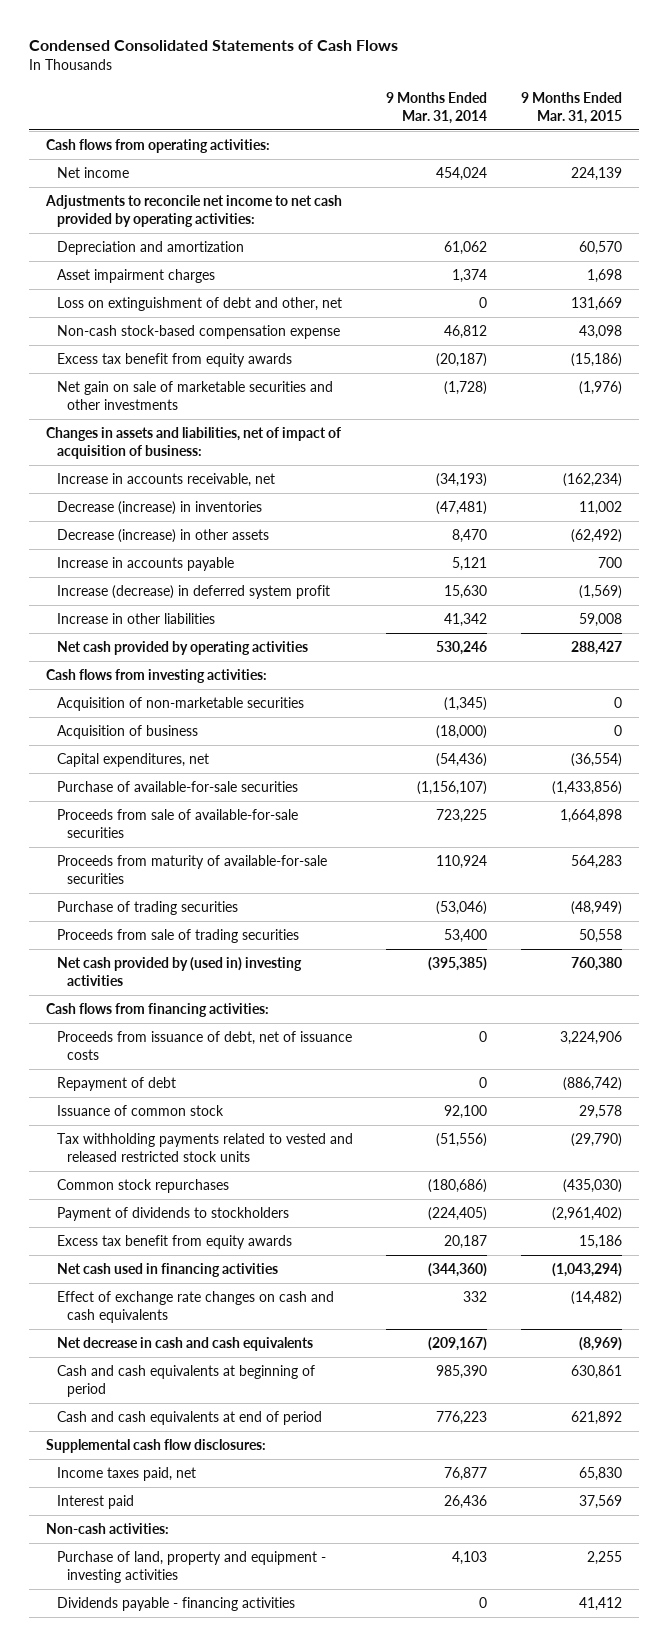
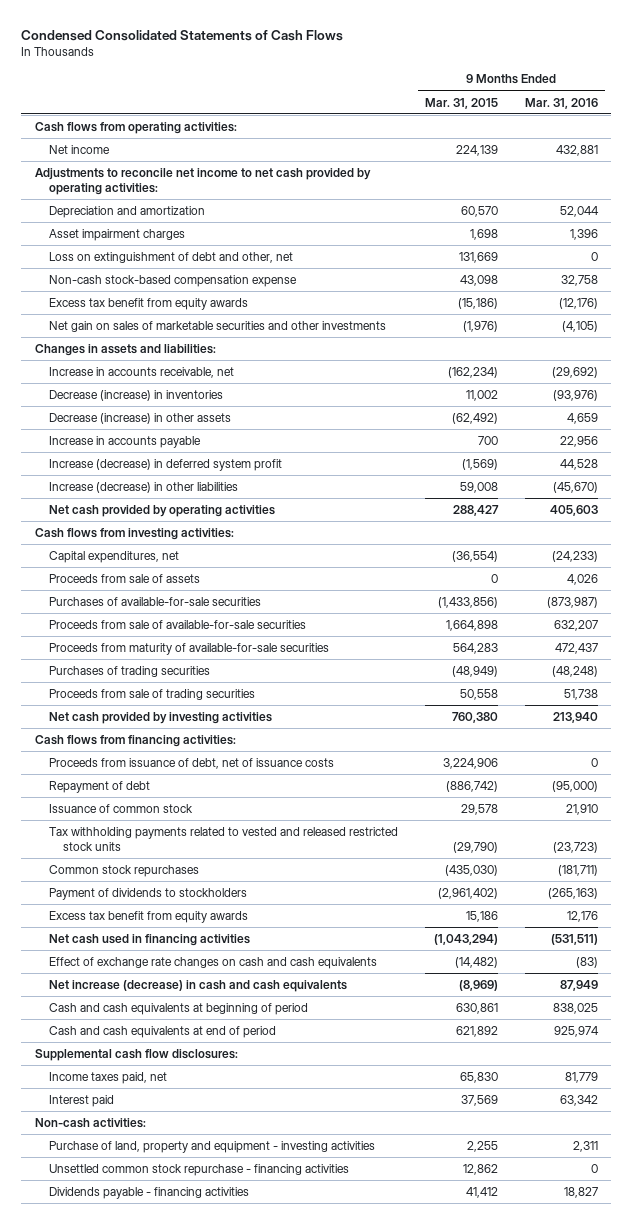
[386,91,488,124] 9 Months Ended Mar. 31, 2014 -> none
none -> [524,97,598,109] Mar. 31, 2016
[56,381,333,411] Net gain on sale of marketable securities and other investments -> [48,320,386,332] Net gain on sales of marketable securities and other investments
[46,427,342,460] Changes in assets and liabilities, net of impact of acquisition of business: -> [34,343,216,356] Changes in assets and liabilities:
[56,613,215,625] Increase in other liabilities -> [48,481,238,493] Increase (decrease) in other liabilities
[56,697,304,712] Acquisition of non-marketable securities -> none
[56,725,198,740] Acquisition of business -> none
none -> [48,573,200,583] Proceeds from sale of assets
[56,781,298,793] Purchase of available-for-sale securities -> [48,596,261,606] Purchases of available-for-sale securities
[56,901,238,916] Purchase of trading securities -> [48,665,210,677] Purchases of trading securities
[56,957,302,987] Net cash provided by (used in) investing activities -> [48,711,272,724] Net cash provided by investing activities
[56,1337,313,1352] Net decrease in cash and cash equivalents -> [48,979,347,992] Net increase (decrease) in cash and cash equivalents
none -> [48,1163,349,1176] Unsettled common stock repurchase - financing activities

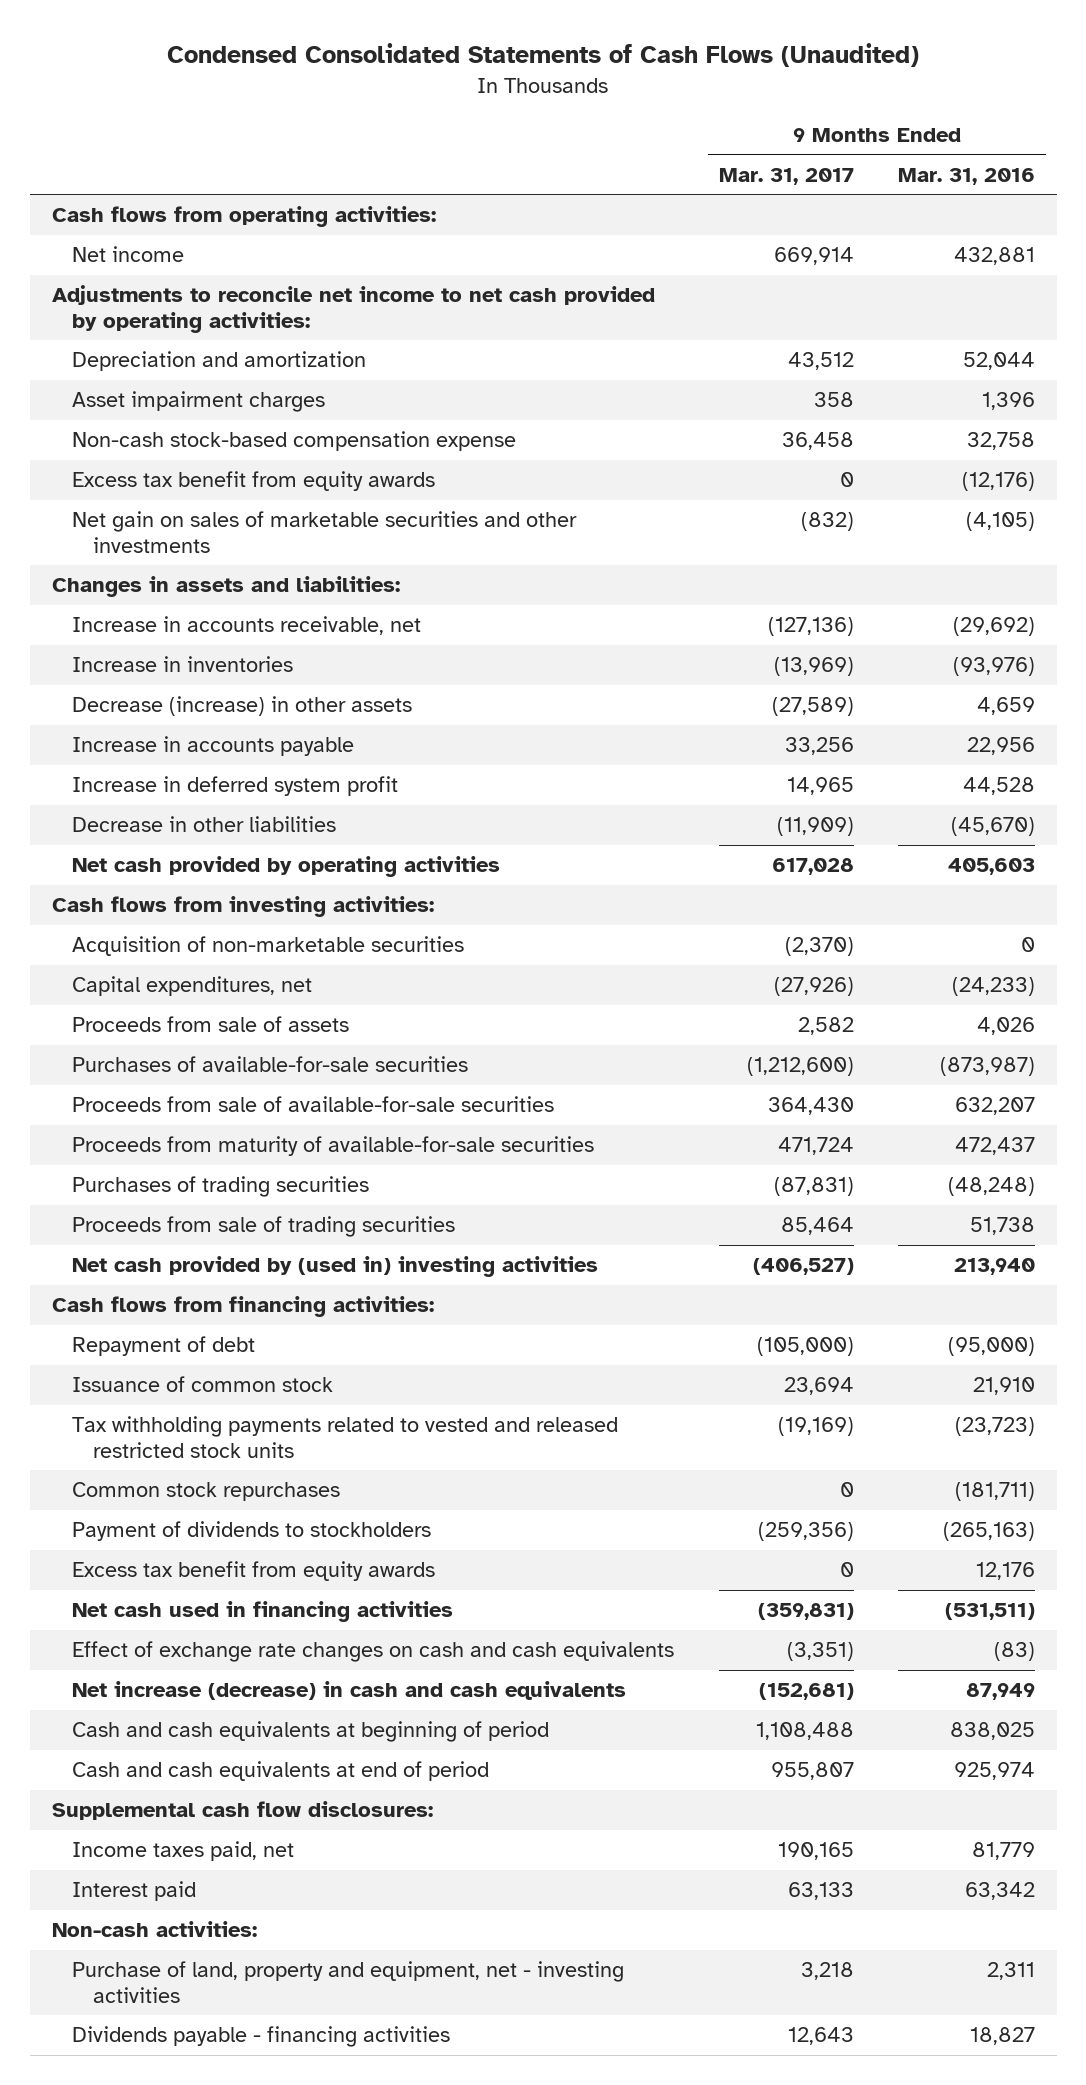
[21,29,344,41] Condensed Consolidated Statements of Cash Flows -> [167,43,920,68] Condensed Consolidated Statements of Cash Flows (Unaudited)
[424,97,498,109] Mar. 31, 2015 -> none
none -> [718,167,854,185] Mar. 31, 2017
[48,251,293,263] Loss on extinguishment of debt and other, net -> none
[48,389,223,401] Decrease (increase) in inventories -> [72,656,294,673] Increase in inventories
[48,458,282,471] Increase (decrease) in deferred system profit -> [72,776,399,797] Increase in deferred system profit
[48,481,238,493] Increase (decrease) in other liabilities -> [72,816,337,833] Decrease in other liabilities
none -> [72,936,465,957] Acquisition of non-marketable securities
[48,711,272,724] Net cash provided by investing activities -> [72,1256,599,1278] Net cash provided by (used in) investing activities
[48,757,334,769] Proceeds from issuance of debt, net of issuance costs -> none
[48,1163,349,1176] Unsettled common stock repurchase - financing activities -> none
[48,1140,375,1153] Purchase of land, property and equipment - investing activities -> [72,1961,625,2003] Purchase of land, property and equipment, net - investing activities

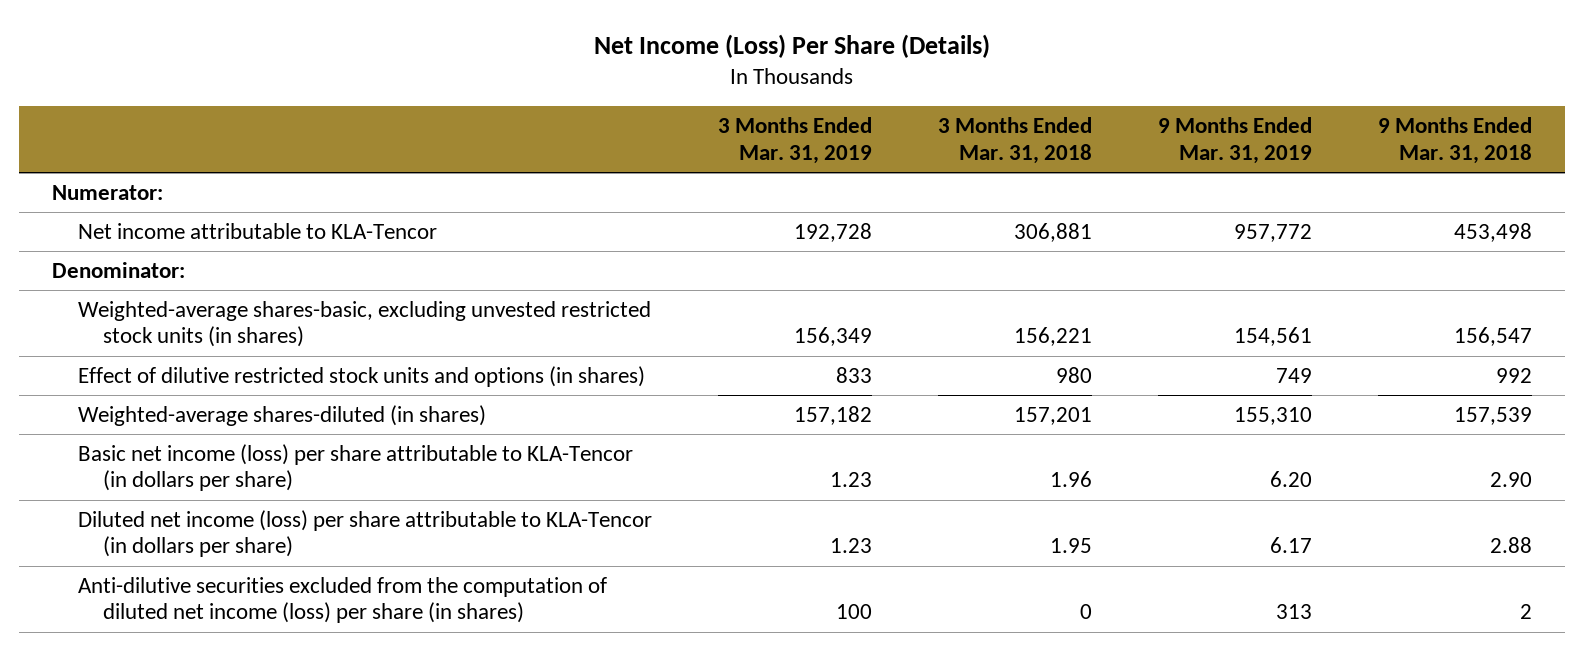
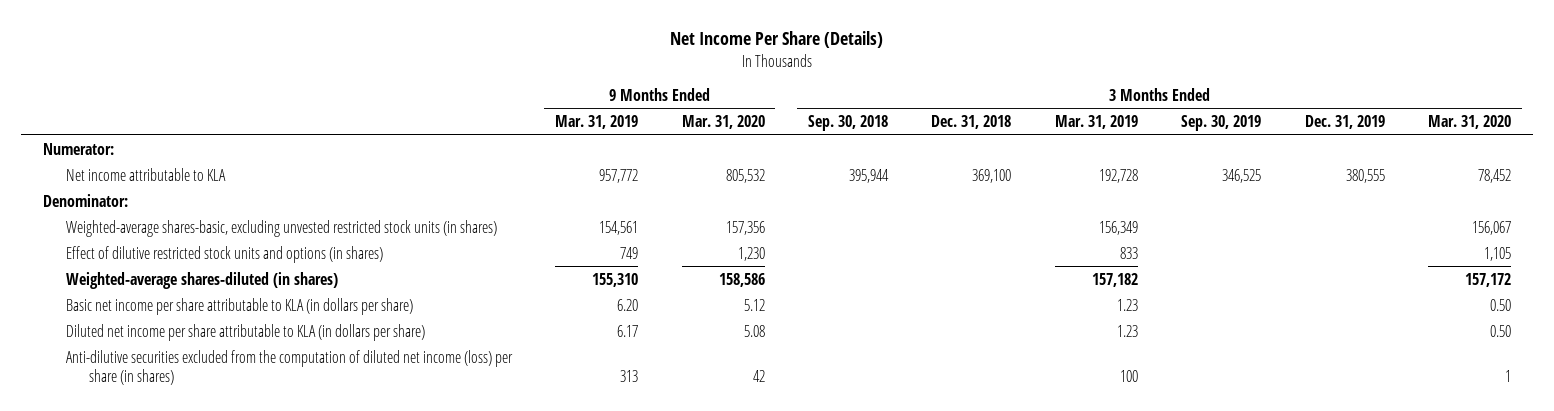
[593,33,990,58] Net Income (Loss) Per Share (Details) -> [669,31,883,49] Net Income Per Share (Details)
[937,117,1092,164] 3 Months Ended Mar. 31, 2018 -> none
[1377,117,1532,164] 9 Months Ended Mar. 31, 2018 -> none
none -> [681,115,765,130] Mar. 31, 2020
none -> [807,115,888,132] Sep. 30, 2018
none -> [931,115,1012,130] Dec. 31, 2018
none -> [1181,115,1262,132] Sep. 30, 2019
none -> [1304,115,1385,130] Dec. 31, 2019
none -> [1428,115,1512,130] Mar. 31, 2020
[77,222,437,239] Net income attributable to KLA-Tencor -> [65,167,226,181] Net income attributable to KLA
[77,443,633,492] Basic net income (loss) per share attributable to KLA-Tencor (in dollars per share) -> [65,297,413,315] Basic net income per share attributable to KLA (in dollars per share)
[77,509,652,558] Diluted net income (loss) per share attributable to KLA-Tencor (in dollars per share) -> [65,323,425,341] Diluted net income per share attributable to KLA (in dollars per share)

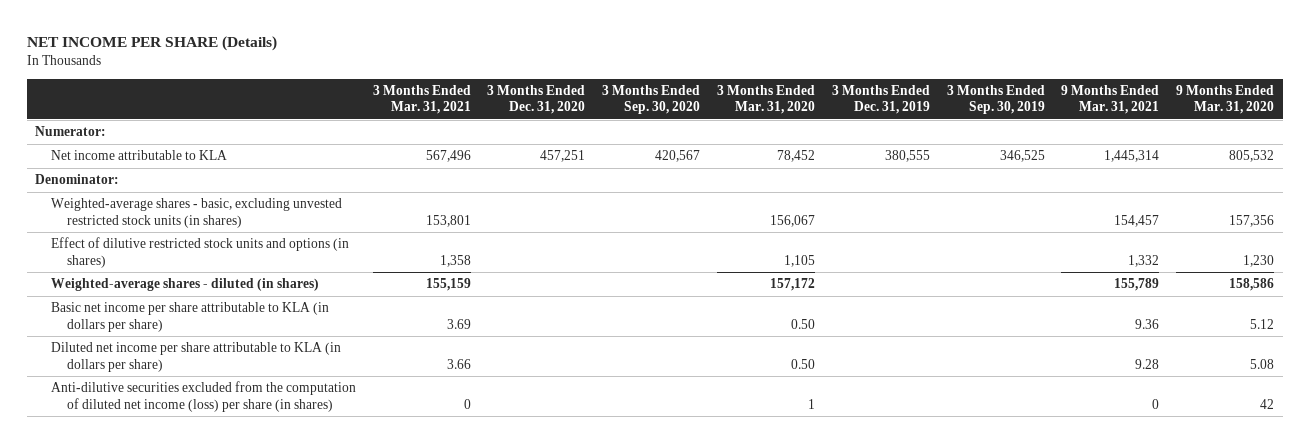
[669,31,883,49] Net Income Per Share (Details) -> [26,36,277,52] NET INCOME PER SHARE (Details)
[555,115,639,130] Mar. 31, 2019 -> none
[807,115,888,132] Sep. 30, 2018 -> none
[931,115,1012,130] Dec. 31, 2018 -> none
[1054,115,1138,130] Mar. 31, 2019 -> none
none -> [372,84,471,115] 3 Months Ended Mar. 31, 2021
none -> [487,84,586,115] 3 Months Ended Dec. 31, 2020
none -> [602,84,701,115] 3 Months Ended Sep. 30, 2020
none -> [1061,84,1160,115] 9 Months Ended Mar. 31, 2021
[65,219,497,237] Weighted-average shares-basic, excluding unvested restricted stock units (in shares) -> [50,198,342,228] Weighted-average shares - basic, excluding unvested restricted stock units (in shares)
[65,271,338,289] Weighted-average shares-diluted (in shares) -> [50,278,319,292] Weighted-average shares - diluted (in shares)

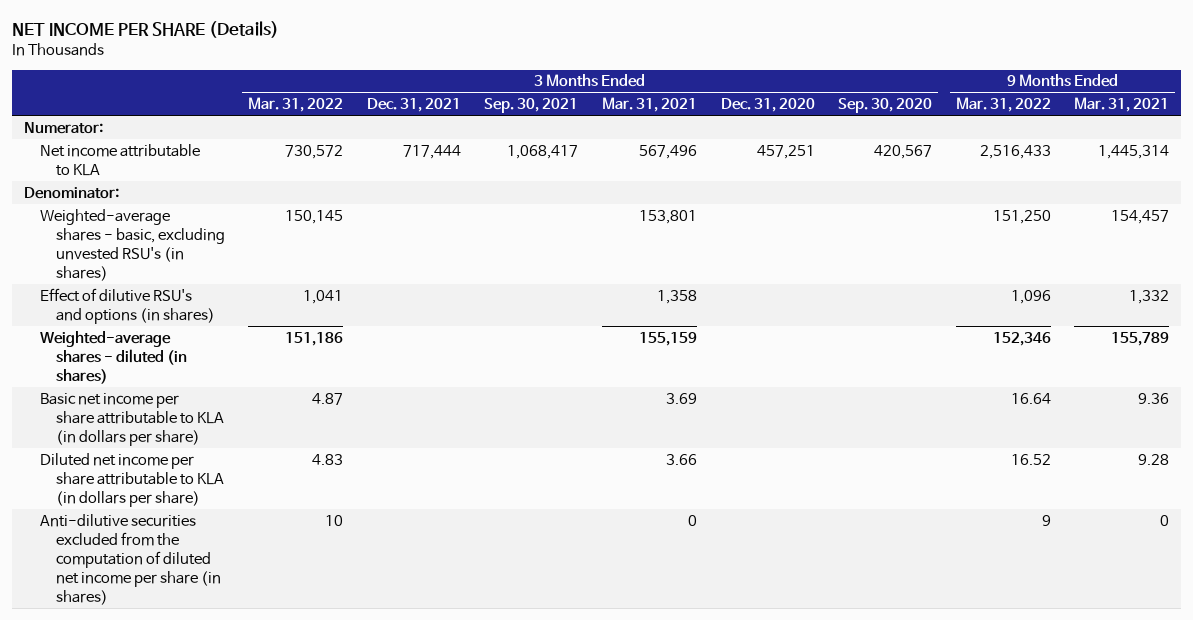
[717,84,816,115] 3 Months Ended Mar. 31, 2020 -> none
[831,84,930,115] 3 Months Ended Dec. 31, 2019 -> none
[946,84,1045,115] 3 Months Ended Sep. 30, 2019 -> none
[1176,84,1275,115] 9 Months Ended Mar. 31, 2020 -> none
none -> [248,97,344,113] Mar. 31, 2022
none -> [366,98,461,113] Dec. 31, 2021
none -> [484,98,579,114] Sep. 30, 2021
none -> [955,97,1051,113] Mar. 31, 2022
[50,198,342,228] Weighted-average shares - basic, excluding unvested restricted stock units (in shares) -> [39,208,225,281] Weighted-average shares - basic, excluding unvested RSU's (in shares)
[50,237,349,268] Effect of dilutive restricted stock units and options (in shares) -> [39,287,215,324] Effect of dilutive RSU's and options (in shares)
[50,381,356,412] Anti-dilutive securities excluded from the computation of diluted net income (loss) per share (in shares) -> [39,513,221,605] Anti-dilutive securities excluded from the computation of diluted net income per share (in shares)

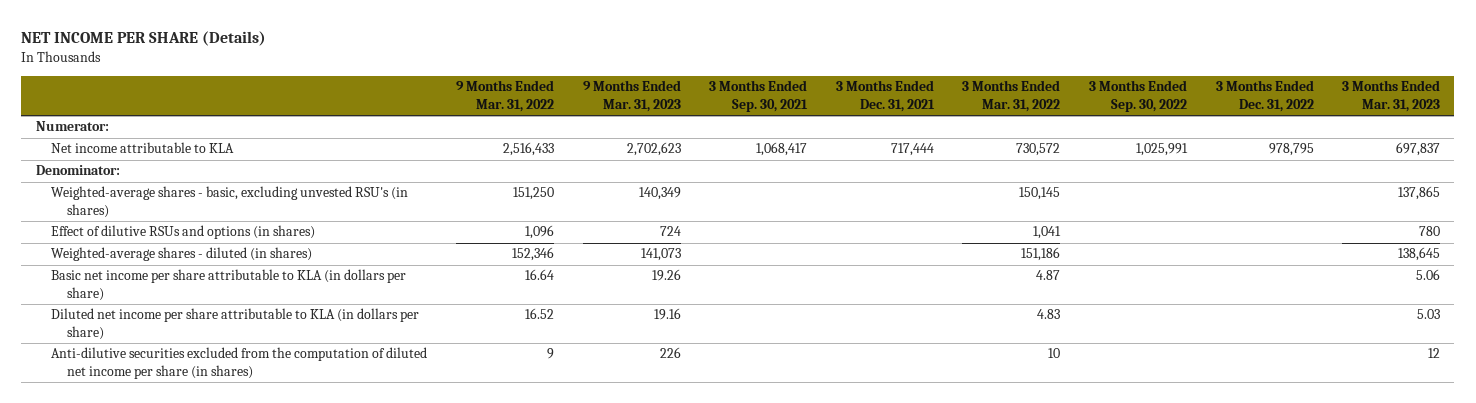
[602,97,698,113] Mar. 31, 2021 -> none
[720,98,815,113] Dec. 31, 2020 -> none
[838,98,933,114] Sep. 30, 2020 -> none
[1074,97,1170,113] Mar. 31, 2021 -> none
none -> [582,80,681,113] 9 Months Ended Mar. 31, 2023
none -> [1088,80,1187,113] 3 Months Ended Sep. 30, 2022
none -> [1215,80,1314,113] 3 Months Ended Dec. 31, 2022
none -> [1342,80,1441,113] 3 Months Ended Mar. 31, 2023
[39,287,215,324] Effect of dilutive RSU's and options (in shares) -> [51,225,316,240] Effect of dilutive RSUs and options (in shares)

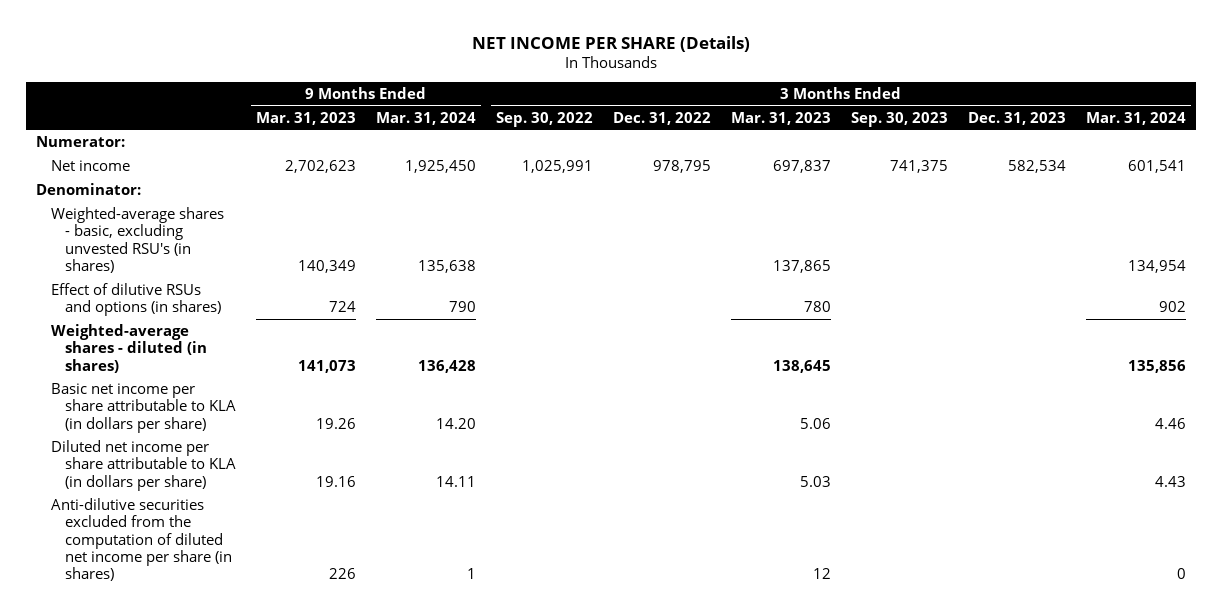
[455,80,554,113] 9 Months Ended Mar. 31, 2022 -> none
[709,80,809,113] 3 Months Ended Sep. 30, 2021 -> none
[835,80,935,113] 3 Months Ended Dec. 31, 2021 -> none
[962,80,1061,113] 3 Months Ended Mar. 31, 2022 -> none
none -> [375,111,476,125] Mar. 31, 2024
none -> [851,111,949,127] Sep. 30, 2023
none -> [968,111,1067,125] Dec. 31, 2023
none -> [1086,111,1187,125] Mar. 31, 2024
[51,142,235,154] Net income attributable to KLA -> [50,159,130,171] Net income

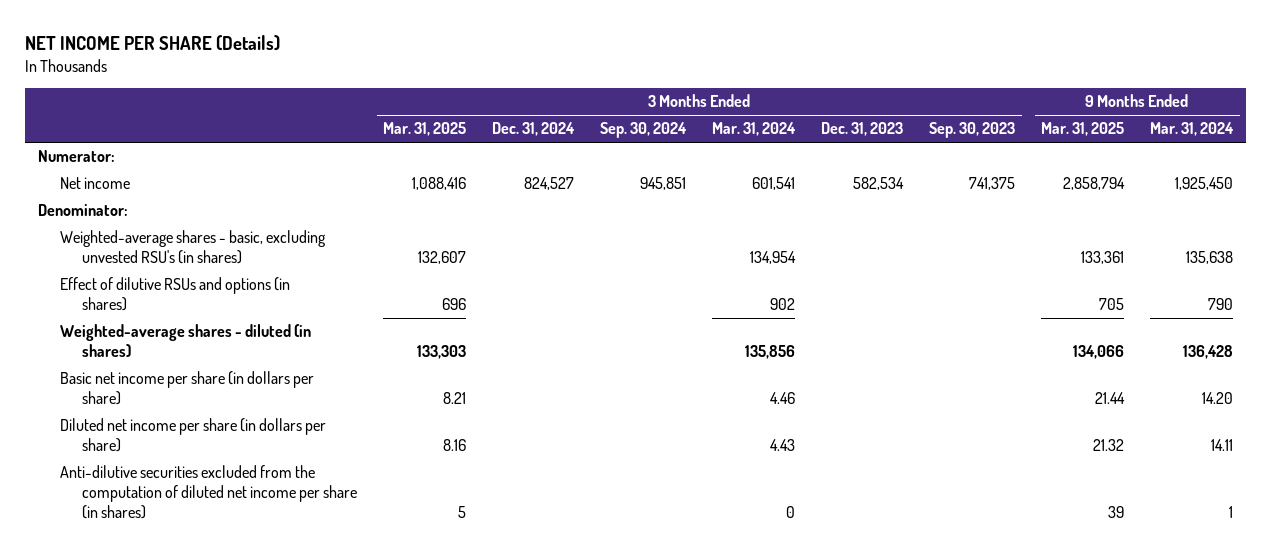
[255,111,356,125] Mar. 31, 2023 -> none
[495,111,593,127] Sep. 30, 2022 -> none
[613,111,712,125] Dec. 31, 2022 -> none
[731,111,832,125] Mar. 31, 2023 -> none
none -> [383,122,467,137] Mar. 31, 2025
none -> [492,122,576,137] Dec. 31, 2024
none -> [600,122,688,139] Sep. 30, 2024
none -> [1041,122,1125,137] Mar. 31, 2025
[50,382,236,433] Basic net income per share attributable to KLA (in dollars per share) -> [60,371,315,406] Basic net income per share (in dollars per share)
[50,439,236,491] Diluted net income per share attributable to KLA (in dollars per share) -> [60,418,327,453] Diluted net income per share (in dollars per share)

